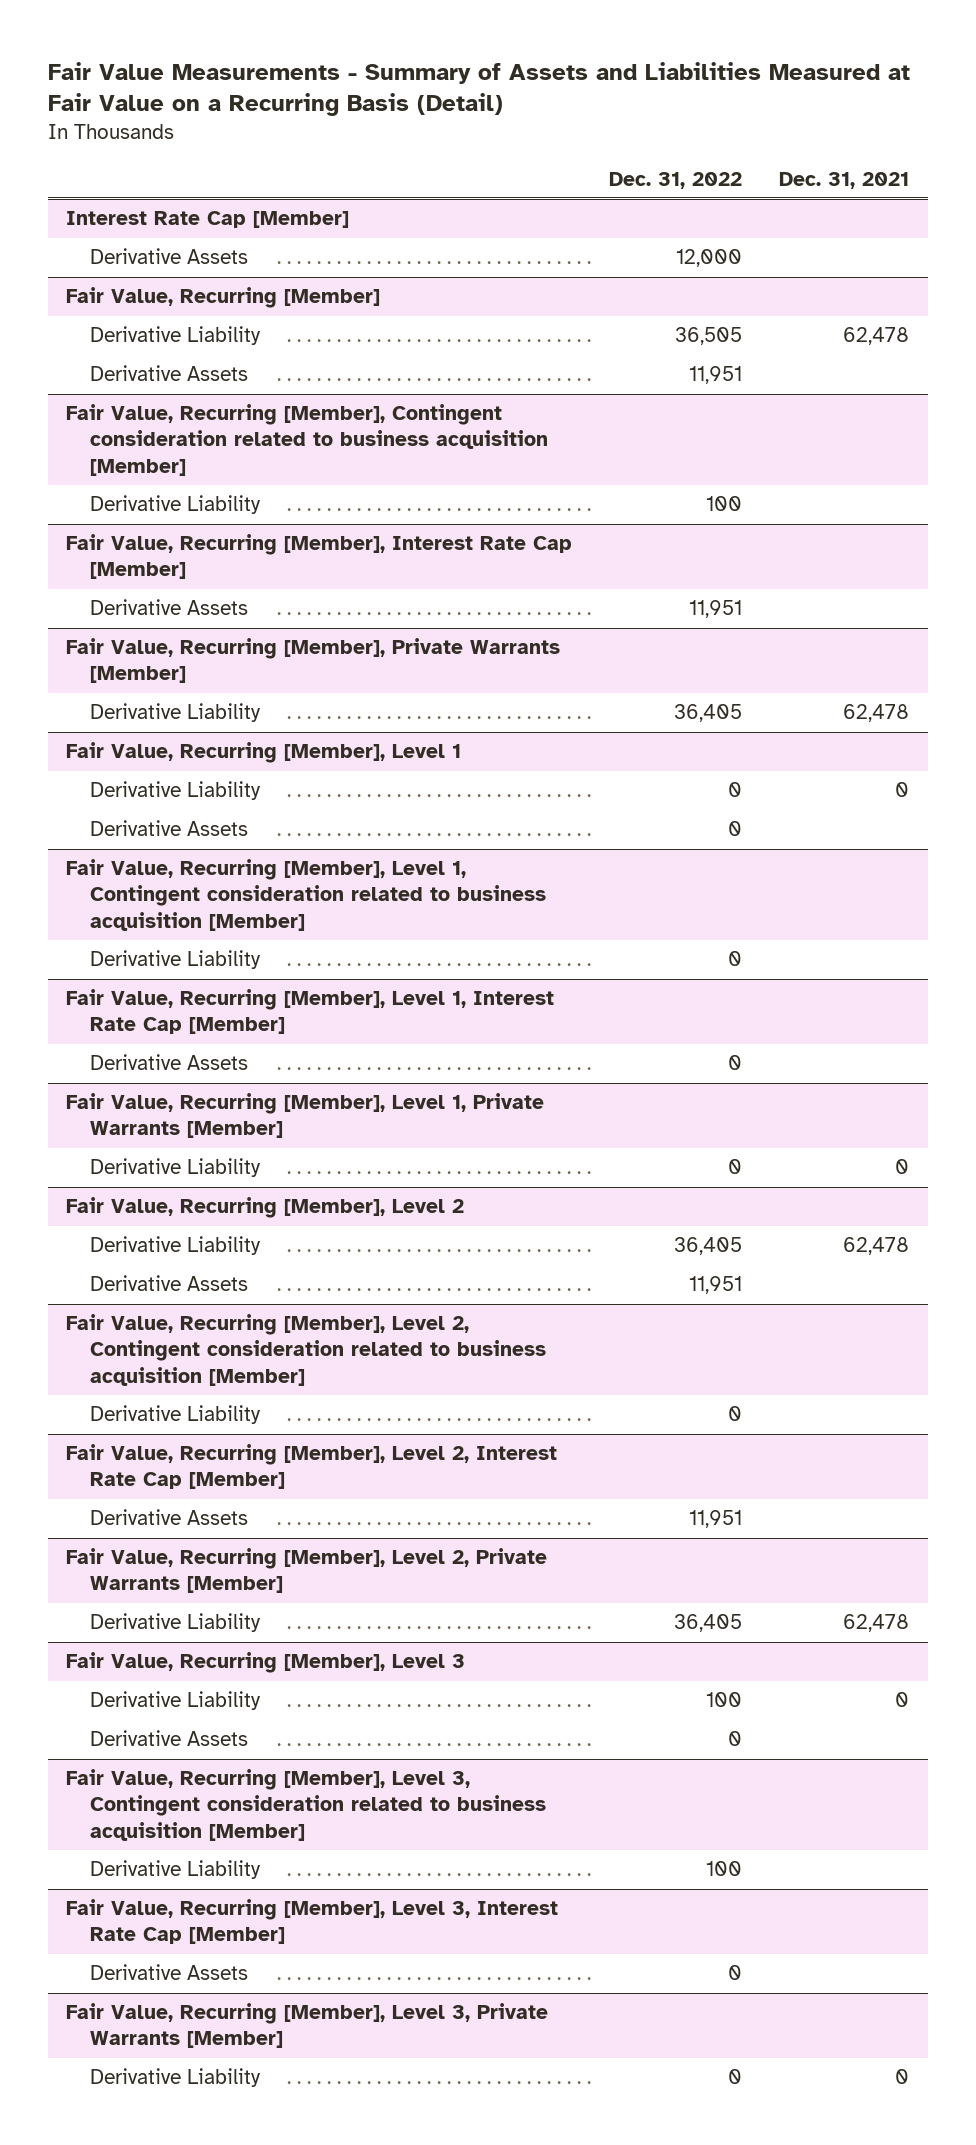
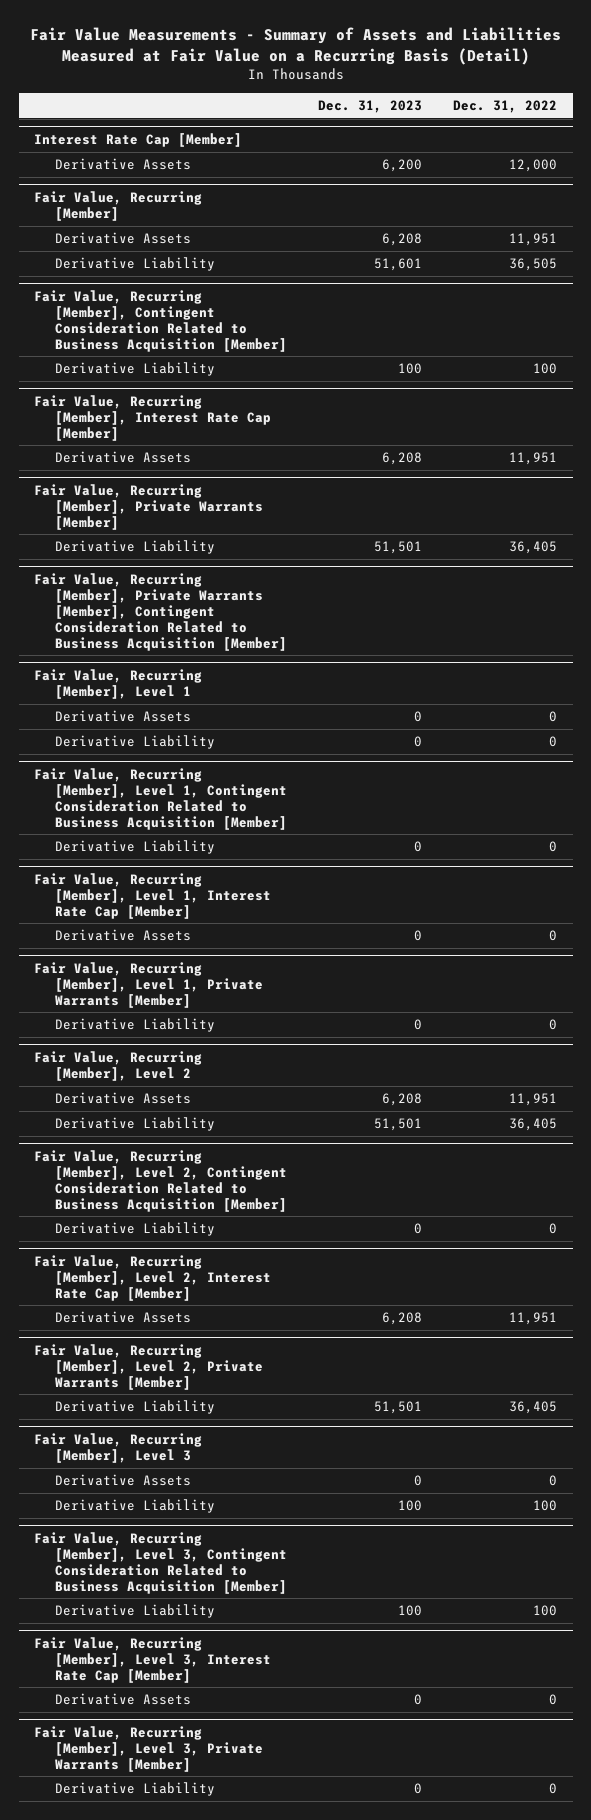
[779,171,910,189] Dec. 31, 2021 -> none
none -> [318,100,423,114] Dec. 31, 2023
[89,326,261,346] Derivative Liability -> [55,257,216,272] Derivative Liability
[66,404,548,476] Fair Value, Recurring [Member], Contingent consideration related to business acquisition [Member] -> [34,290,288,352] Fair Value, Recurring [Member], Contingent Consideration Related to Business Acquisition [Member]
none -> [34,573,288,651] Fair Value, Recurring [Member], Private Warrants [Member], Contingent Consideration Related to Business Acquisition [Member]
[89,781,261,801] Derivative Liability -> none
[66,859,546,931] Fair Value, Recurring [Member], Level 1, Contingent consideration related to business acquisition [Member] -> none
none -> [34,768,288,830] Fair Value, Recurring [Member], Level 1, Contingent Consideration Related to Business Acquisition [Member]
none -> [55,840,216,855] Derivative Liability
[89,1236,261,1256] Derivative Liability -> [55,1117,216,1132] Derivative Liability
[66,1314,546,1386] Fair Value, Recurring [Member], Level 2, Contingent consideration related to business acquisition [Member] -> [34,1150,288,1212] Fair Value, Recurring [Member], Level 2, Contingent Consideration Related to Business Acquisition [Member]
[89,1691,261,1711] Derivative Liability -> none
[66,1769,546,1841] Fair Value, Recurring [Member], Level 3, Contingent consideration related to business acquisition [Member] -> none
none -> [34,1532,288,1594] Fair Value, Recurring [Member], Level 3, Contingent Consideration Related to Business Acquisition [Member]
none -> [55,1604,216,1619] Derivative Liability

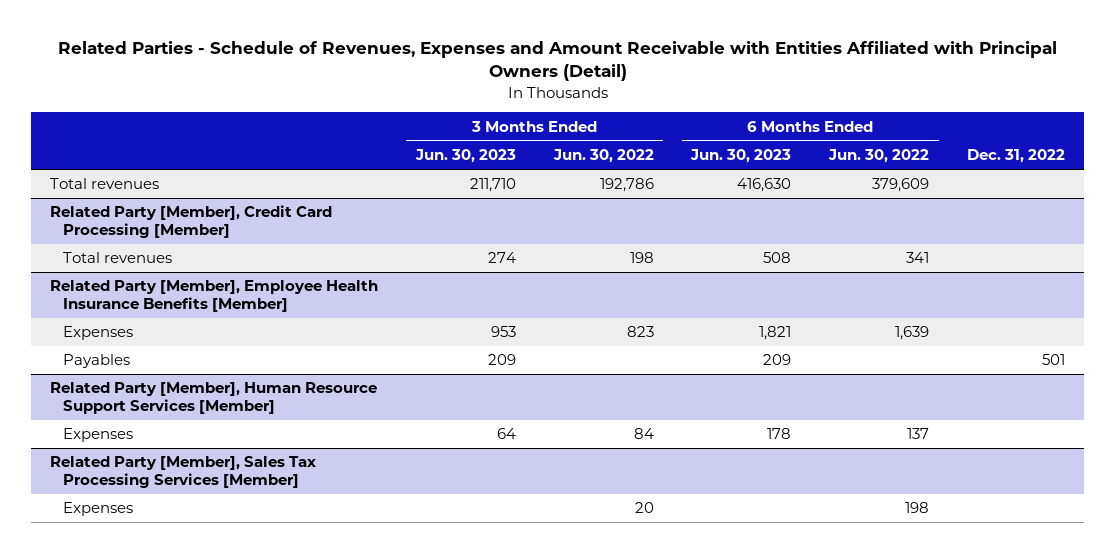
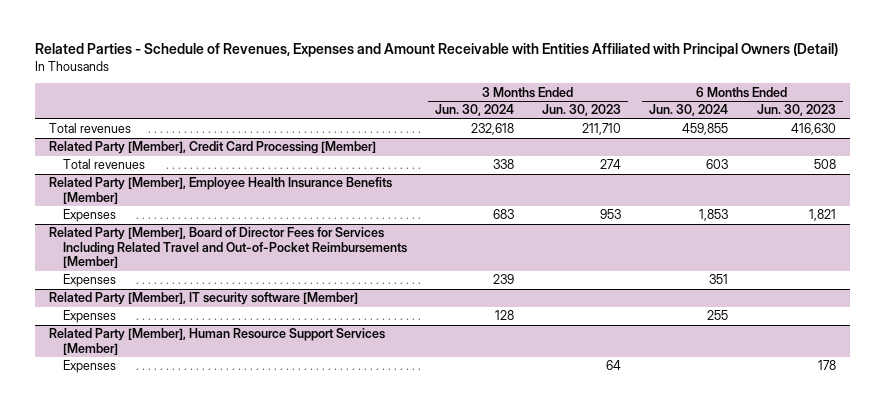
[552,149,654,164] Jun. 30, 2022 -> none
[828,149,930,164] Jun. 30, 2022 -> none
[967,149,1066,164] Dec. 31, 2022 -> none
none -> [435,104,515,117] Jun. 30, 2024
none -> [649,104,729,117] Jun. 30, 2024
[63,354,131,369] Payables -> none
none -> [49,227,408,269] Related Party [Member], Board of Director Fees for Services Including Related Travel and Out-of-Pocket Reimbursements [Member]
none -> [63,274,117,288] Expenses
none -> [49,292,359,306] Related Party [Member], IT security software [Member]
none -> [63,310,117,324] Expenses
[50,456,317,489] Related Party [Member], Sales Tax Processing Services [Member] -> none
[63,502,134,517] Expenses -> none

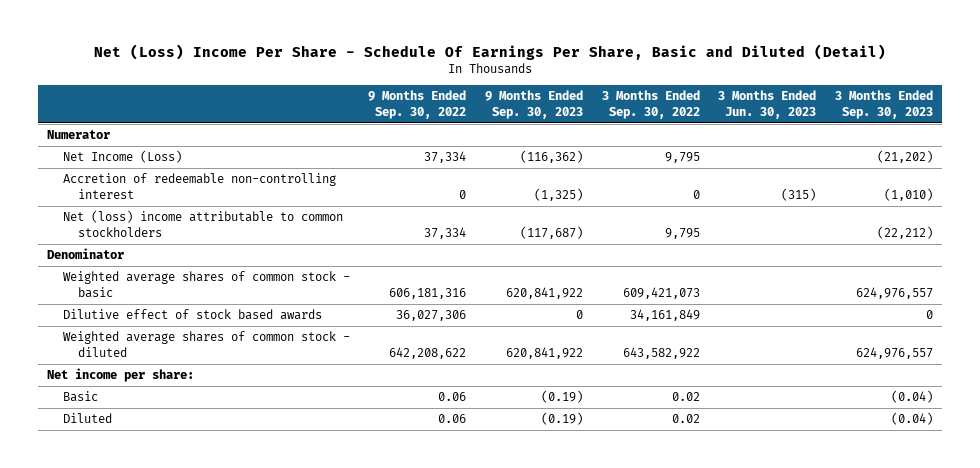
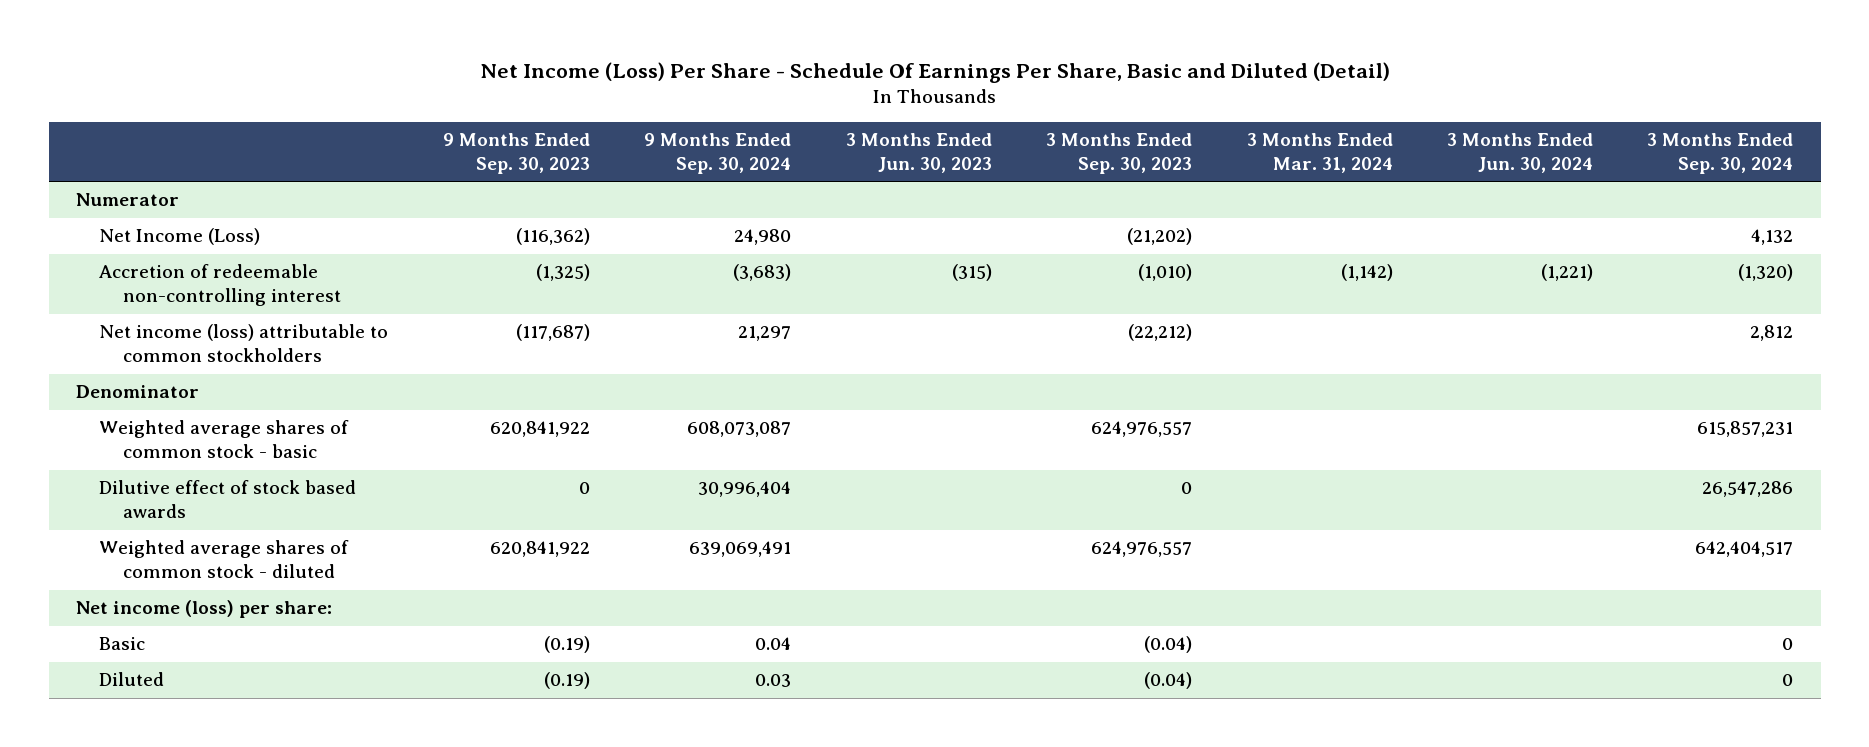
[94,43,887,60] Net (Loss) Income Per Share - Schedule Of Earnings Per Share, Basic and Diluted (Detail) -> [479,61,1390,83] Net Income (Loss) Per Share - Schedule Of Earnings Per Share, Basic and Diluted (Detail)
[368,90,467,119] 9 Months Ended Sep. 30, 2022 -> none
[601,90,700,119] 3 Months Ended Sep. 30, 2022 -> none
none -> [644,133,792,175] 9 Months Ended Sep. 30, 2024
none -> [1246,133,1393,174] 3 Months Ended Mar. 31, 2024
none -> [1446,133,1593,174] 3 Months Ended Jun. 30, 2024
none -> [1647,133,1794,175] 3 Months Ended Sep. 30, 2024
[62,210,343,237] Net (loss) income attributable to common stockholders -> [99,324,389,363] Net income (loss) attributable to common stockholders
[47,368,195,383] Net income per share: -> [75,600,332,619] Net income (loss) per share:

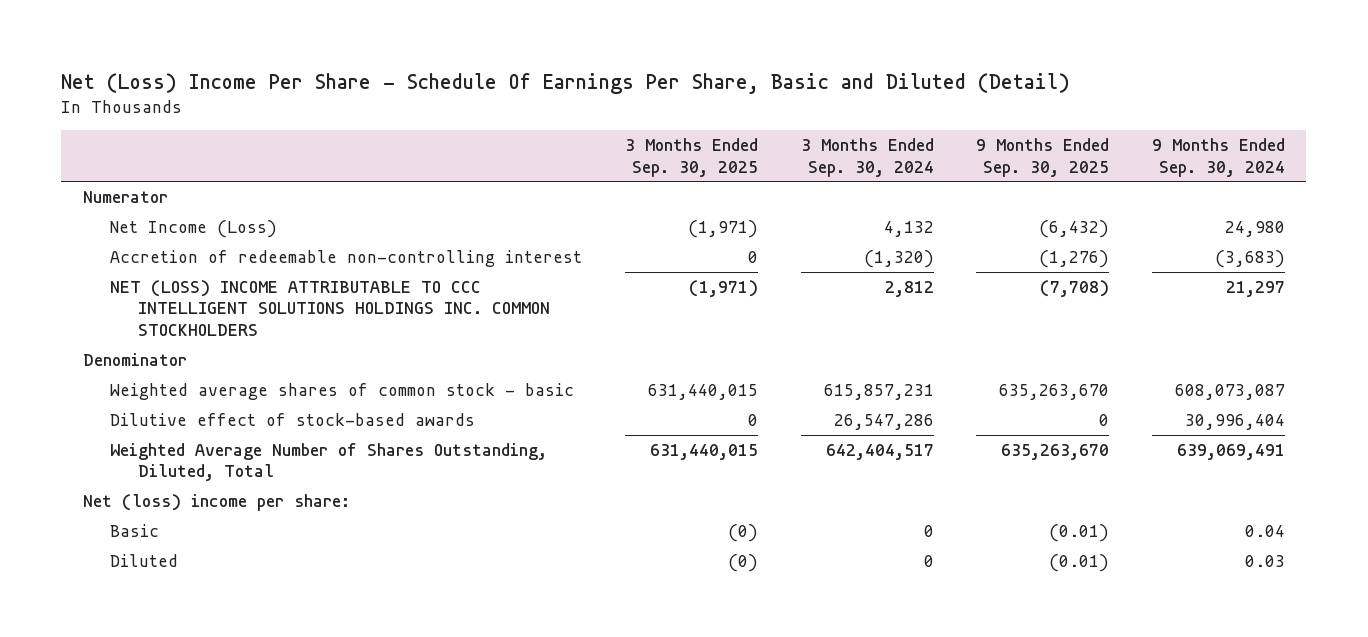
[479,61,1390,83] Net Income (Loss) Per Share - Schedule Of Earnings Per Share, Basic and Diluted (Detail) -> [61,72,1071,94] Net (Loss) Income Per Share - Schedule Of Earnings Per Share, Basic and Diluted (Detail)
[442,133,590,175] 9 Months Ended Sep. 30, 2023 -> none
[845,133,992,174] 3 Months Ended Jun. 30, 2023 -> none
[1046,133,1193,175] 3 Months Ended Sep. 30, 2023 -> none
[1246,133,1393,174] 3 Months Ended Mar. 31, 2024 -> none
[1446,133,1593,174] 3 Months Ended Jun. 30, 2024 -> none
none -> [624,138,758,177] 3 Months Ended Sep. 30, 2025
none -> [976,138,1110,177] 9 Months Ended Sep. 30, 2025
[99,324,389,363] Net income (loss) attributable to common stockholders -> [110,279,550,336] NET (LOSS) INCOME ATTRIBUTABLE TO CCC INTELLIGENT SOLUTIONS HOLDINGS INC. COMMON STOCKHOLDERS
[99,480,357,519] Dilutive effect of stock based awards -> [110,412,476,426] Dilutive effect of stock-based awards
[99,540,350,579] Weighted average shares of common stock - diluted -> [110,442,548,482] Weighted Average Number of Shares Outstanding, Diluted, Total
[75,600,332,619] Net income (loss) per share: -> [82,493,350,511] Net (loss) income per share:

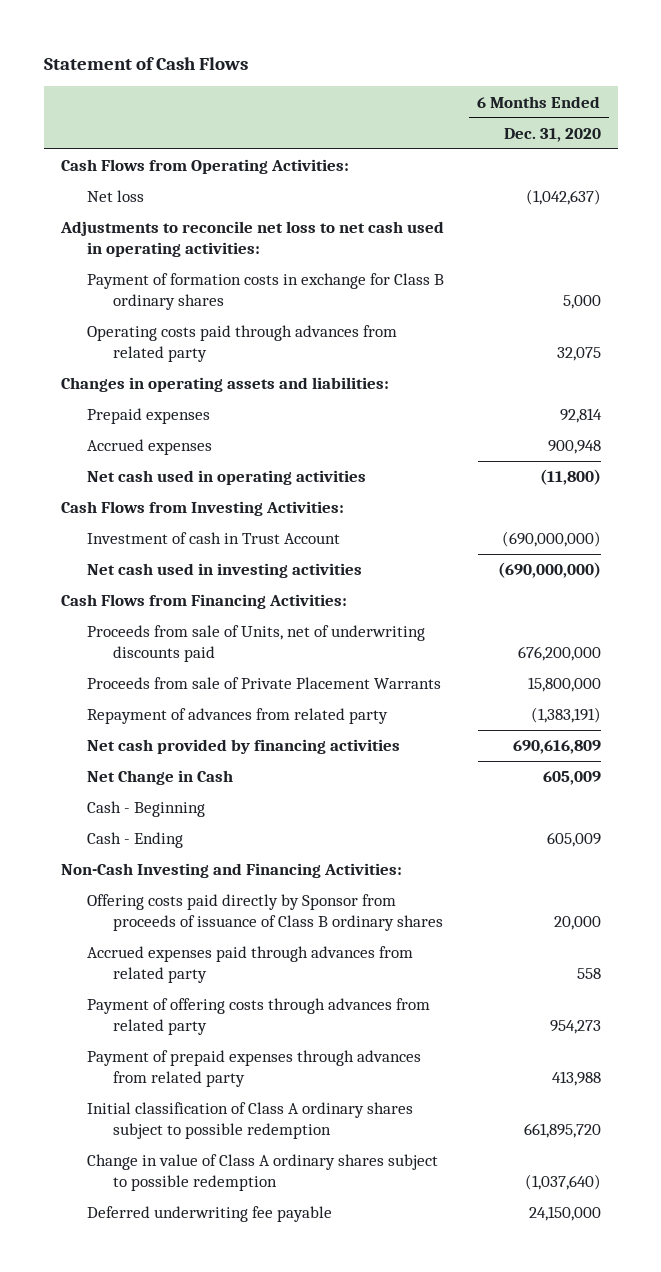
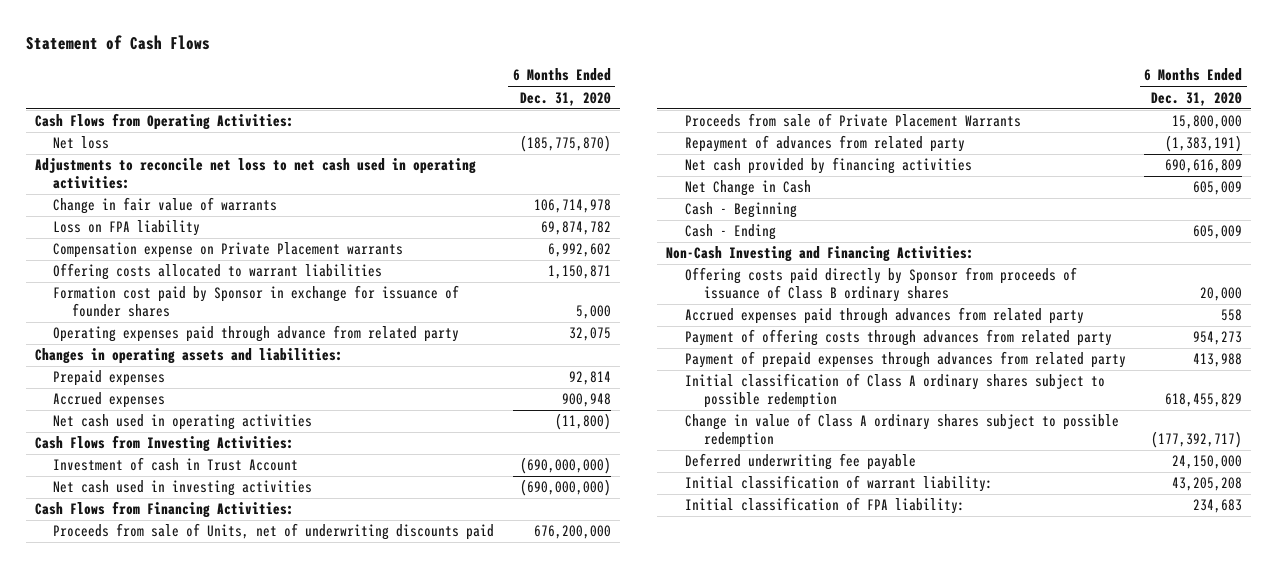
[525,189,601,206] (1,042,637) -> [519,135,611,153] (185,775,870)
none -> [53,197,278,215] Change in fair value of warrants
none -> [53,220,201,237] Loss on FPA liability
none -> [53,242,404,259] Compensation expense on Private Placement warrants
none -> [53,263,383,281] Offering costs allocated to warrant liabilities
[86,273,444,310] Payment of formation costs in exchange for Class B ordinary shares -> [53,285,460,318] Formation cost paid by Sponsor in exchange for issuance of founder shares
[86,325,397,362] Operating costs paid through advances from related party -> [53,325,460,343] Operating expenses paid through advance from related party
[523,1122,601,1138] 661,895,720 -> [1165,393,1243,408] 618,455,829
[524,1173,601,1190] (1,037,640) -> [1151,431,1243,449] (177,392,717)
none -> [684,475,993,493] Initial classification of warrant liability:
none -> [684,497,965,515] Initial classification of FPA liability:

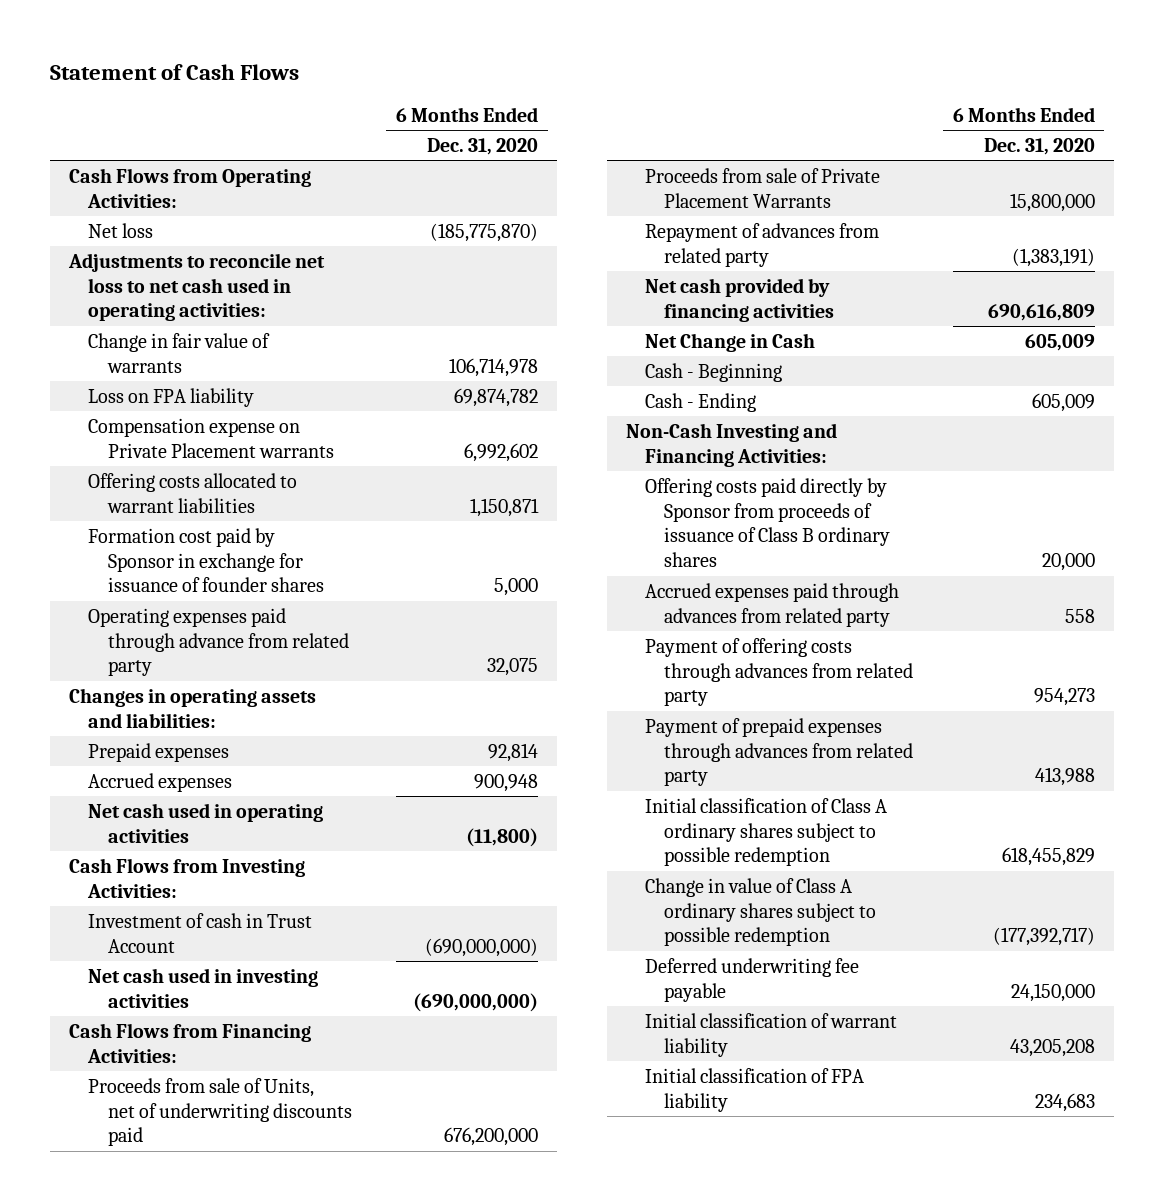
[684,475,993,493] Initial classification of warrant liability: -> [645,1012,898,1057] Initial classification of warrant liability
[684,497,965,515] Initial classification of FPA liability: -> [645,1067,865,1112] Initial classification of FPA liability

